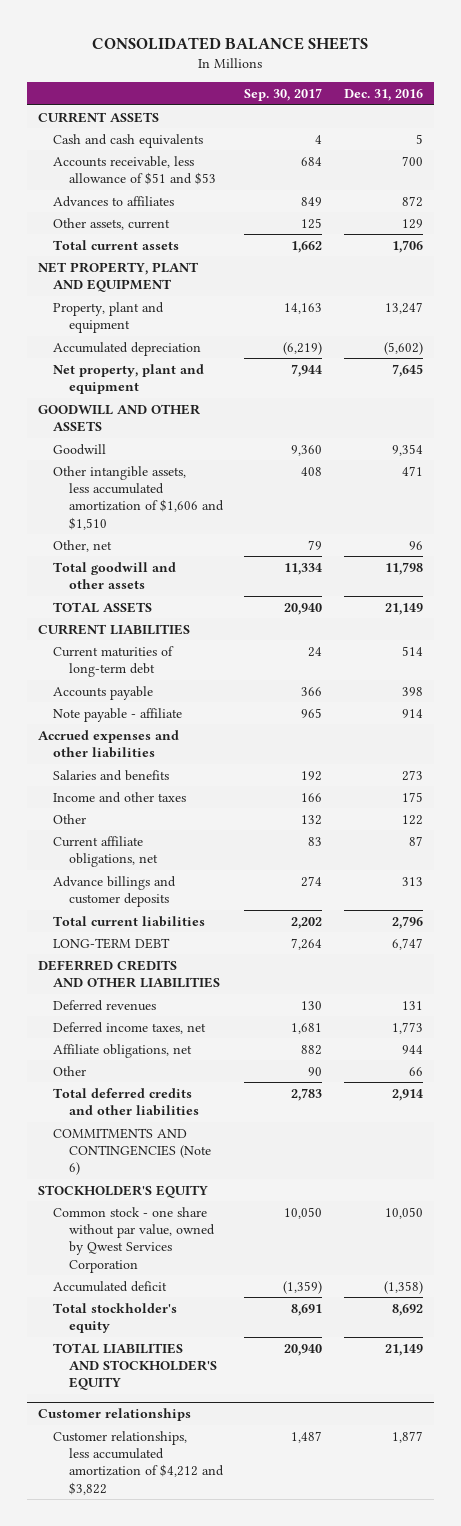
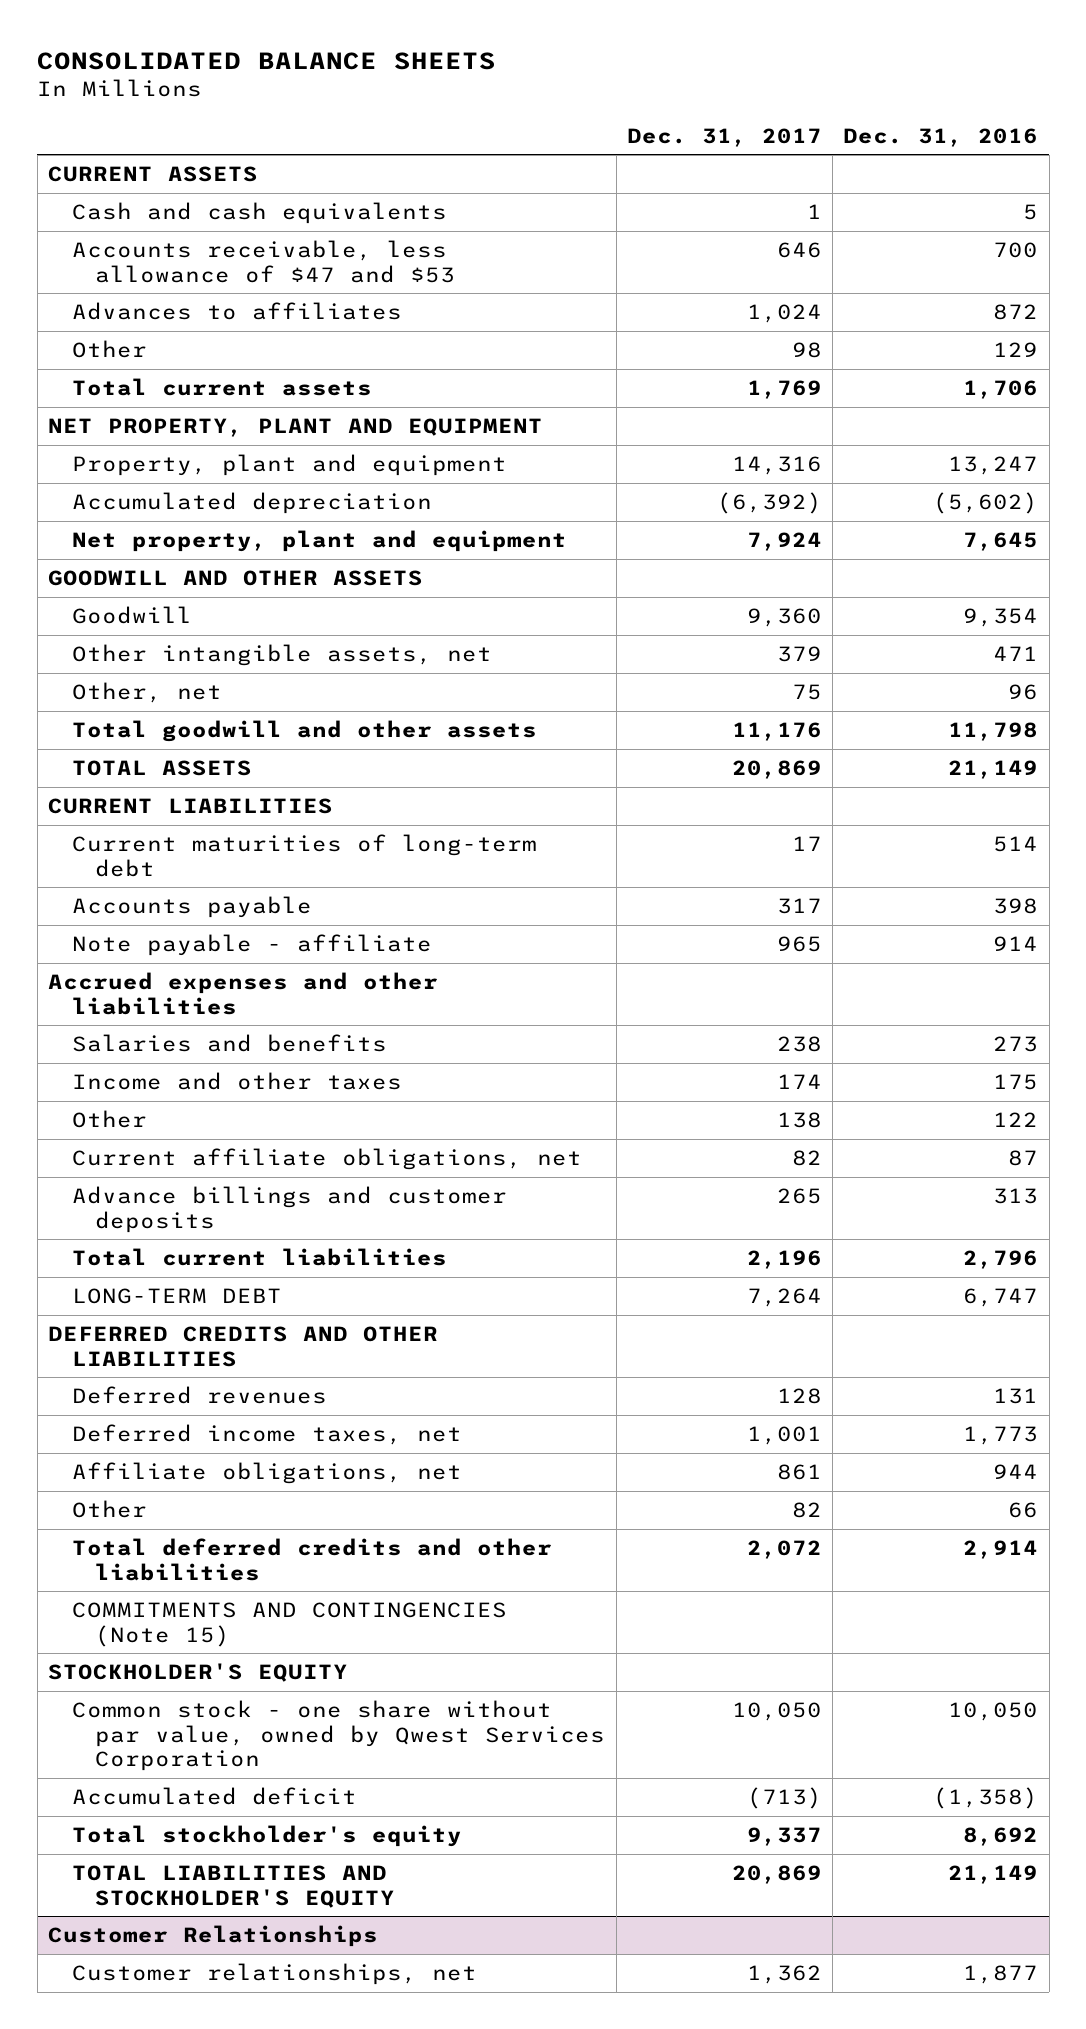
[244,88,323,102] Sep. 30, 2017 -> none
none -> [626,127,822,147] Dec. 31, 2017
[53,155,217,186] Accounts receivable, less allowance of $51 and $53 -> [71,239,456,283] Accounts receivable, less allowance of $47 and $53
[53,217,171,230] Other assets, current -> [71,339,147,358] Other
[53,465,225,530] Other intangible assets, less accumulated amortization of $1,606 and $1,510 -> [71,643,492,666] Other intangible assets, net
[53,1127,212,1176] COMMITMENTS AND CONTINGENCIES (Note 6) -> [71,1601,507,1647] COMMITMENTS AND CONTINGENCIES (Note 15)
[37,1408,191,1422] Customer relationships -> [47,1924,378,1947] Customer Relationships
[53,1430,225,1495] Customer relationships, less accumulated amortization of $4,212 and $3,822 -> [71,1962,477,1985] Customer relationships, net

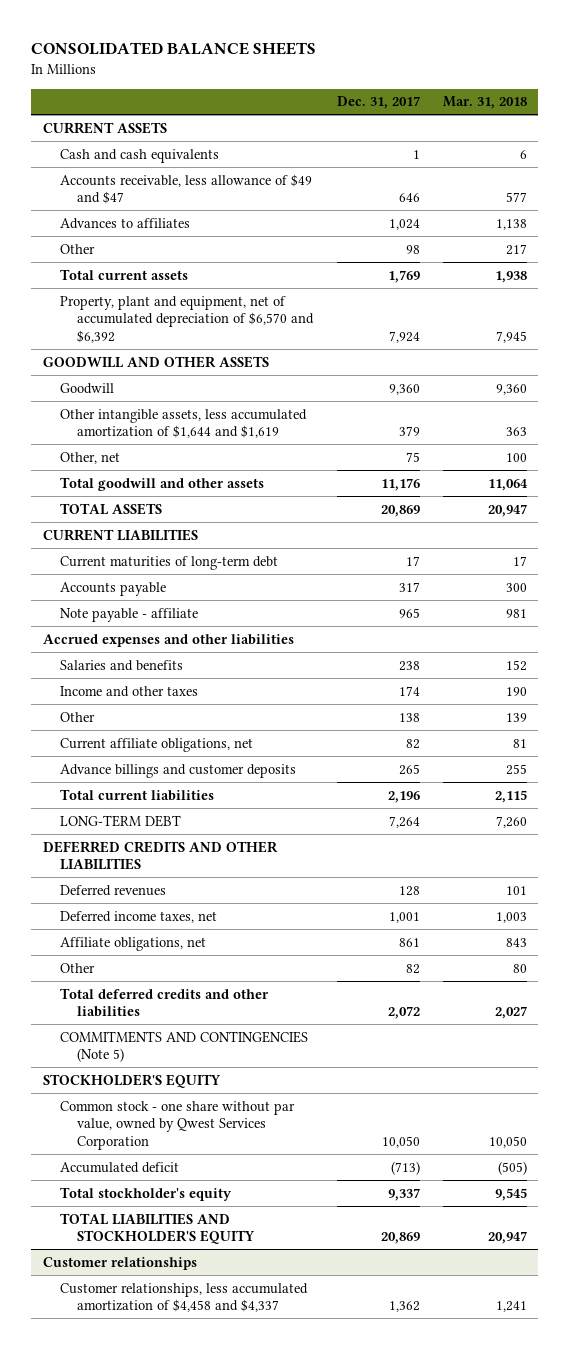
[843,127,1039,147] Dec. 31, 2016 -> none
none -> [442,96,527,110] Mar. 31, 2018
[71,239,456,283] Accounts receivable, less allowance of $47 and $53 -> [60,173,313,205] Accounts receivable, less allowance of $49 and $47
[47,417,543,437] NET PROPERTY, PLANT AND EQUIPMENT -> none
[71,453,507,476] Property, plant and equipment -> none
[71,491,432,514] Accumulated depreciation -> none
[71,529,567,552] Net property, plant and equipment -> [60,295,315,343] Property, plant and equipment, net of accumulated depreciation of $6,570 and $6,392
[71,643,492,666] Other intangible assets, net -> [60,408,308,439] Other intangible assets, less accumulated amortization of $1,644 and $1,619
[71,1601,507,1647] COMMITMENTS AND CONTINGENCIES (Note 15) -> [60,1030,309,1063] COMMITMENTS AND CONTINGENCIES (Note 5)
[47,1924,378,1947] Customer Relationships -> [42,1256,197,1270] Customer relationships
[71,1962,477,1985] Customer relationships, net -> [60,1282,309,1313] Customer relationships, less accumulated amortization of $4,458 and $4,337

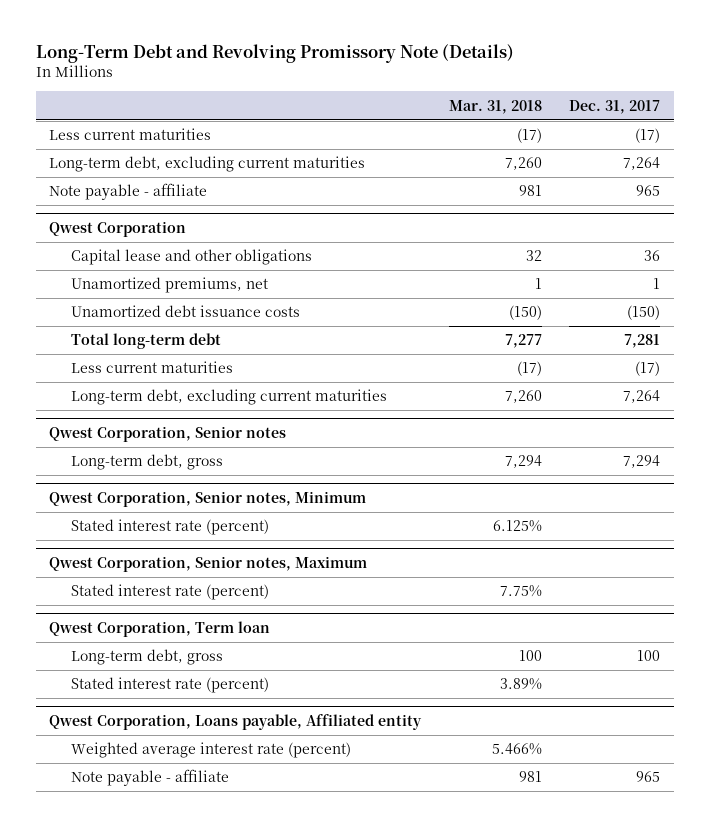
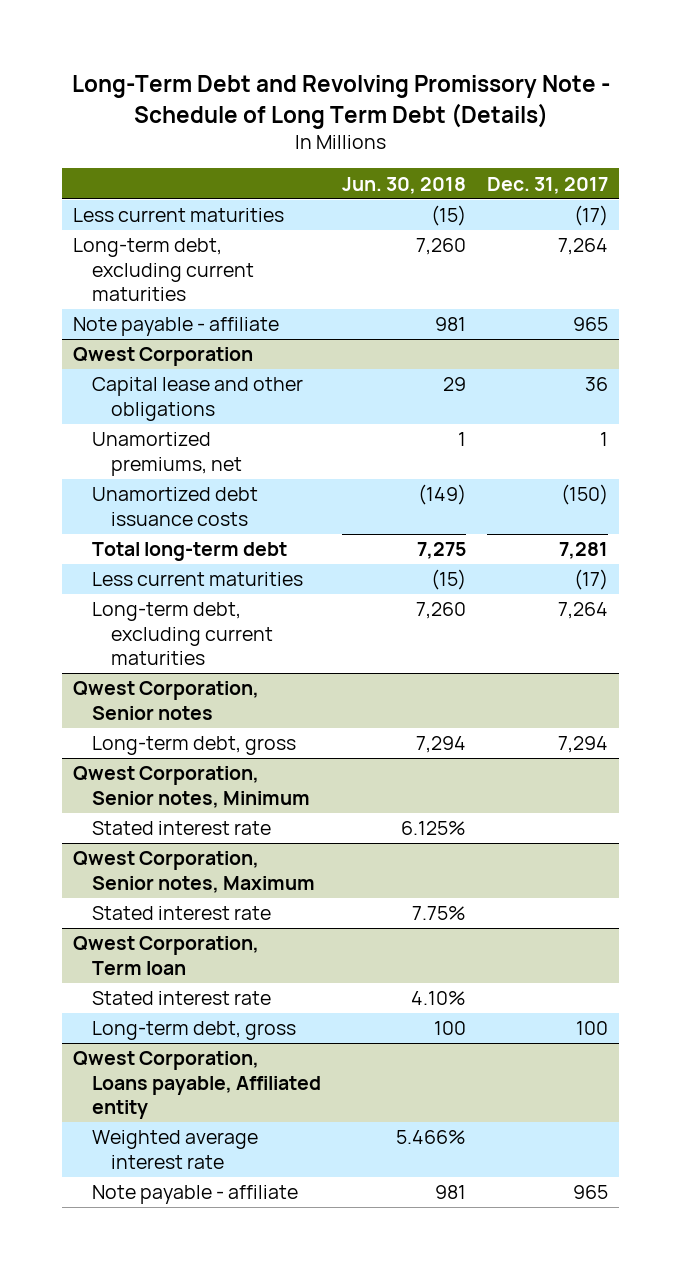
[35,43,514,63] Long-Term Debt and Revolving Promissory Note (Details) -> [71,75,610,129] Long-Term Debt and Revolving Promissory Note - Schedule of Long Term Debt (Details)
[448,99,542,114] Mar. 31, 2018 -> none
none -> [342,176,467,194] Jun. 30, 2018
[71,519,270,536] Stated interest rate (percent) -> [91,821,271,836] Stated interest rate
[71,584,270,601] Stated interest rate (percent) -> [91,906,271,921] Stated interest rate
none -> [91,991,271,1006] Stated interest rate
[71,677,270,694] Stated interest rate (percent) -> none
[71,742,352,759] Weighted average interest rate (percent) -> [91,1130,258,1169] Weighted average interest rate

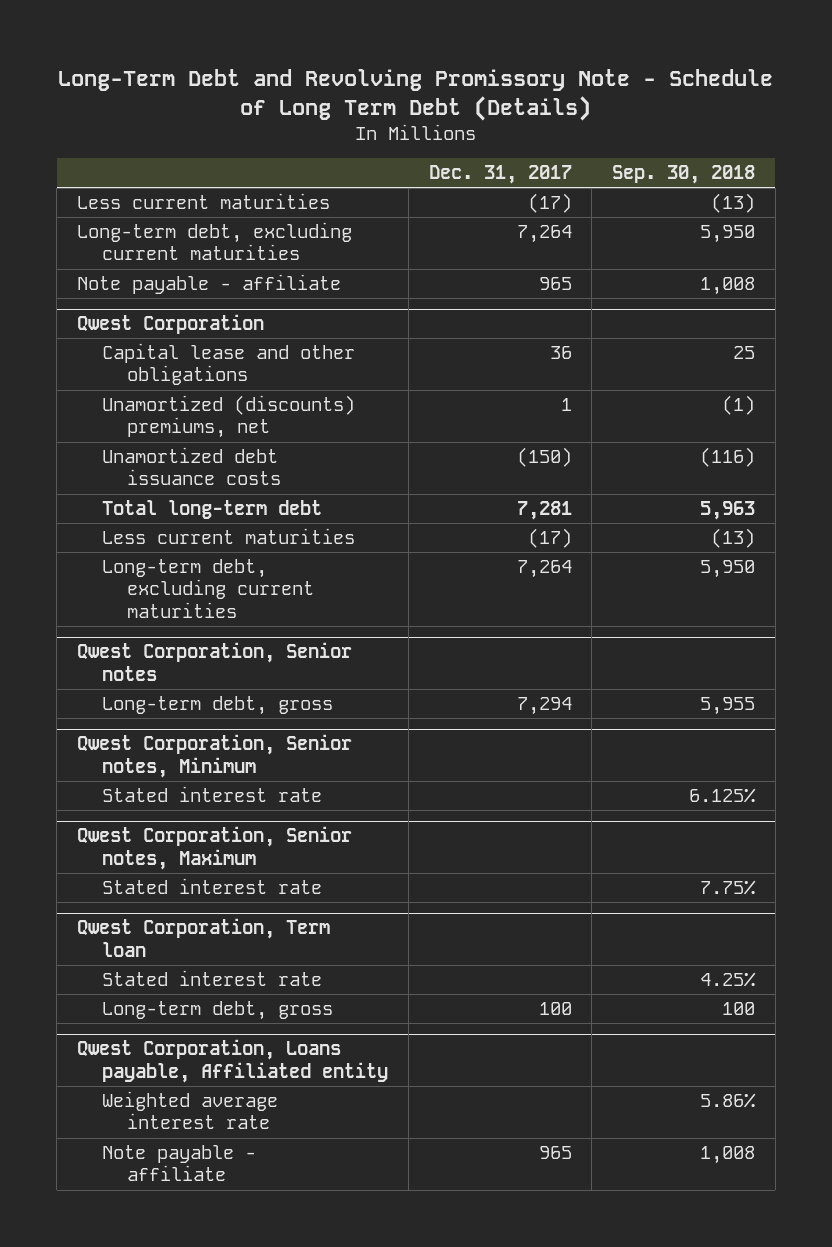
[342,176,467,194] Jun. 30, 2018 -> none
none -> [611,165,755,185] Sep. 30, 2018
[91,432,242,476] Unamortized premiums, net -> [102,395,356,439] Unamortized (discounts) premiums, net

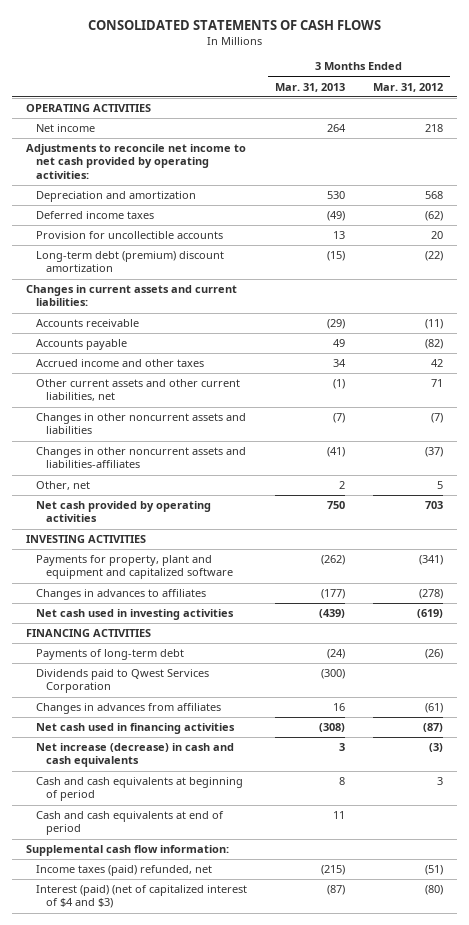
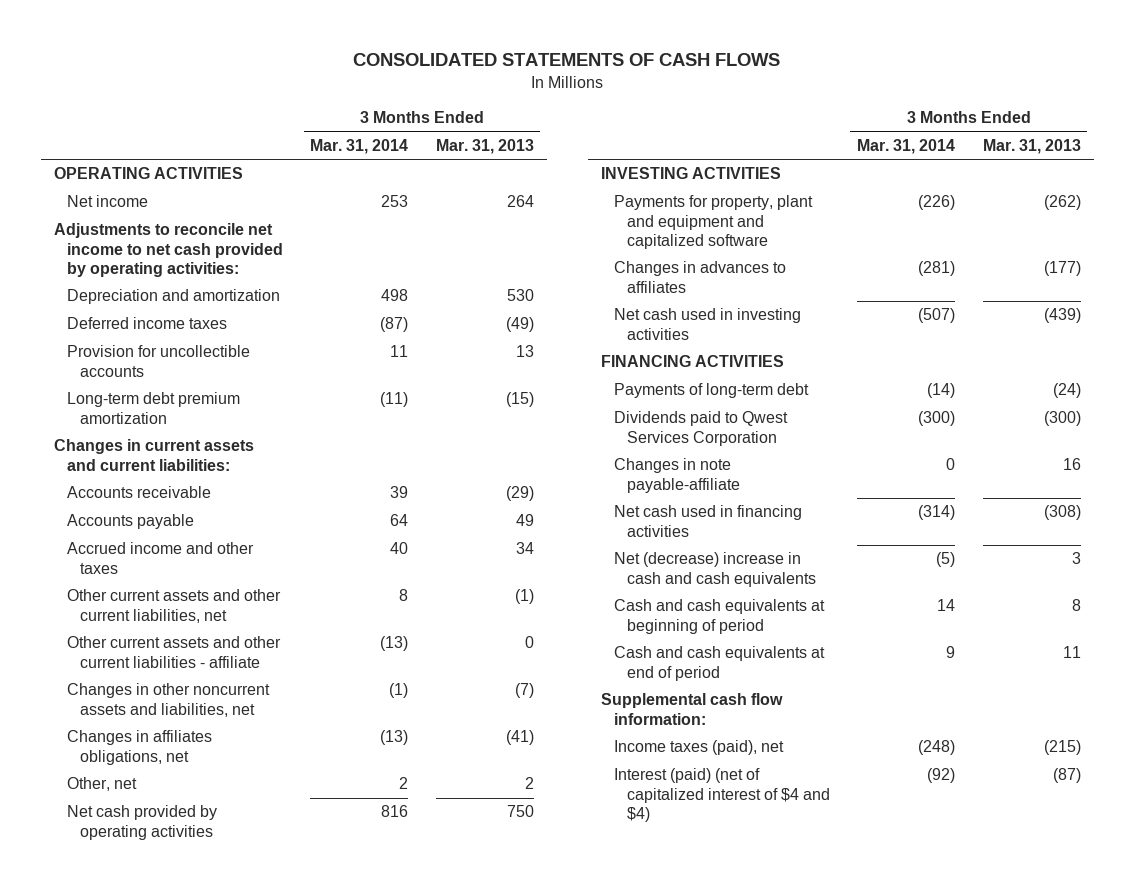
[372,82,443,92] Mar. 31, 2012 -> none
none -> [310,139,409,155] Mar. 31, 2014
[36,251,225,273] Long-term debt (premium) discount amortization -> [67,392,241,424] Long-term debt premium amortization
[36,447,247,469] Changes in other noncurrent assets and liabilities-affiliates -> none
none -> [67,636,282,668] Other current assets and other current liabilities - affiliate
[36,413,247,435] Changes in other noncurrent assets and liabilities -> [67,683,271,717] Changes in other noncurrent assets and liabilities, net
none -> [67,730,213,765] Changes in affiliates obligations, net
[36,703,222,715] Changes in advances from affiliates -> none
none -> [614,458,740,493] Changes in note payable-affiliate
[36,743,235,768] Net increase (decrease) in cash and cash equivalents -> [614,552,816,587] Net (decrease) increase in cash and cash equivalents
[36,865,213,877] Income taxes (paid) refunded, net -> [614,740,785,756] Income taxes (paid), net
[36,885,248,909] Interest (paid) (net of capitalized interest of $4 and $3) -> [614,768,830,822] Interest (paid) (net of capitalized interest of $4 and $4)

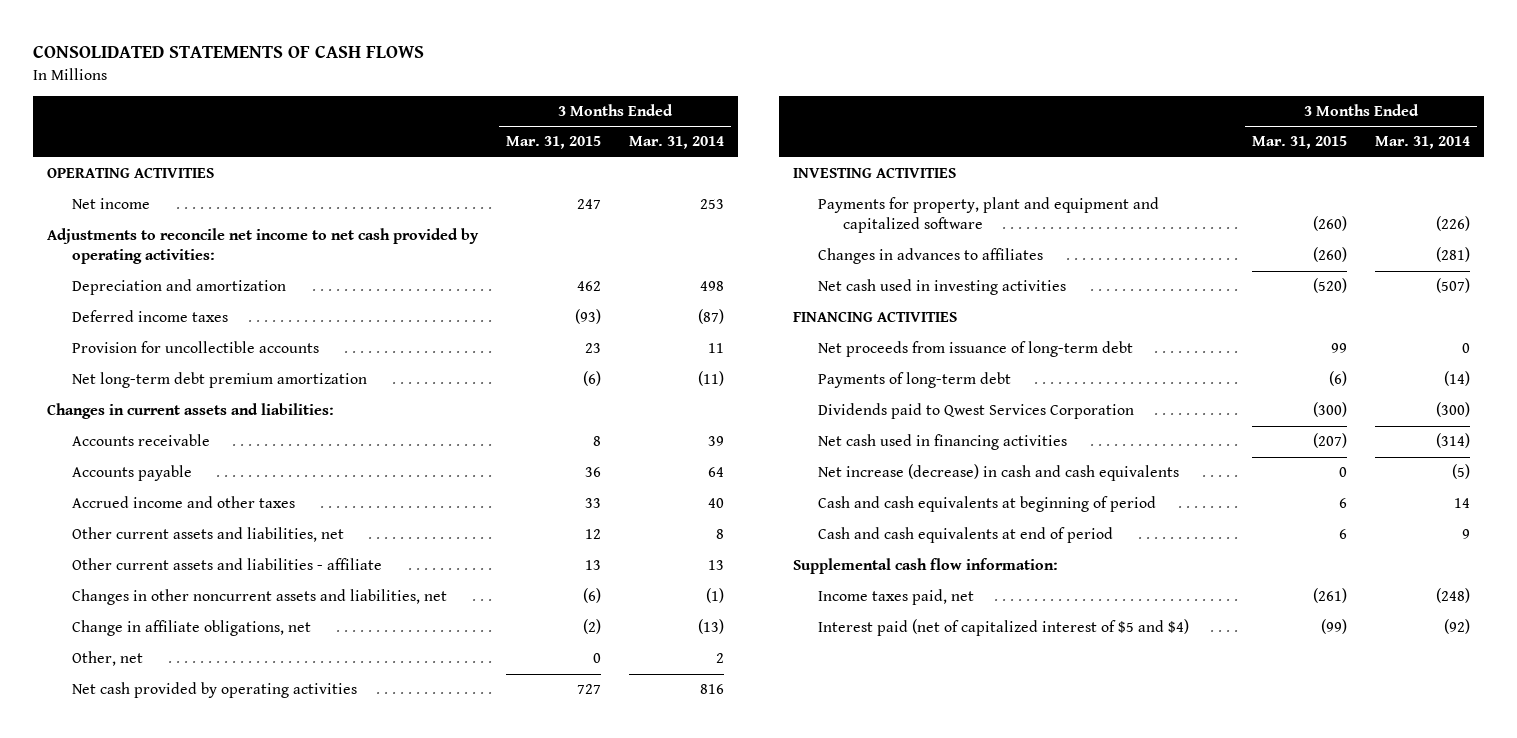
[435,139,534,155] Mar. 31, 2013 -> none
none -> [506,136,602,150] Mar. 31, 2015
[67,392,241,424] Long-term debt premium amortization -> [72,372,368,389] Net long-term debt premium amortization
[54,439,255,471] Changes in current assets and current liabilities: -> [46,403,334,420] Changes in current assets and liabilities:
[67,589,282,623] Other current assets and other current liabilities, net -> [72,527,345,543] Other current assets and liabilities, net
[67,636,282,668] Other current assets and other current liabilities - affiliate -> [72,558,383,571] Other current assets and liabilities - affiliate
[380,636,409,652] (13) -> [708,560,725,571] 13
[67,730,213,765] Changes in affiliates obligations, net -> none
none -> [72,620,312,637] Change in affiliate obligations, net
none -> [817,341,1133,358] Net proceeds from issuance of long-term debt
[614,458,740,493] Changes in note payable-affiliate -> none
[614,552,816,587] Net (decrease) increase in cash and cash equivalents -> [817,464,1179,482] Net increase (decrease) in cash and cash equivalents
[614,740,785,756] Income taxes (paid), net -> [817,589,974,606] Income taxes paid, net
[614,768,830,822] Interest (paid) (net of capitalized interest of $4 and $4) -> [817,619,1189,637] Interest paid (net of capitalized interest of $5 and $4)

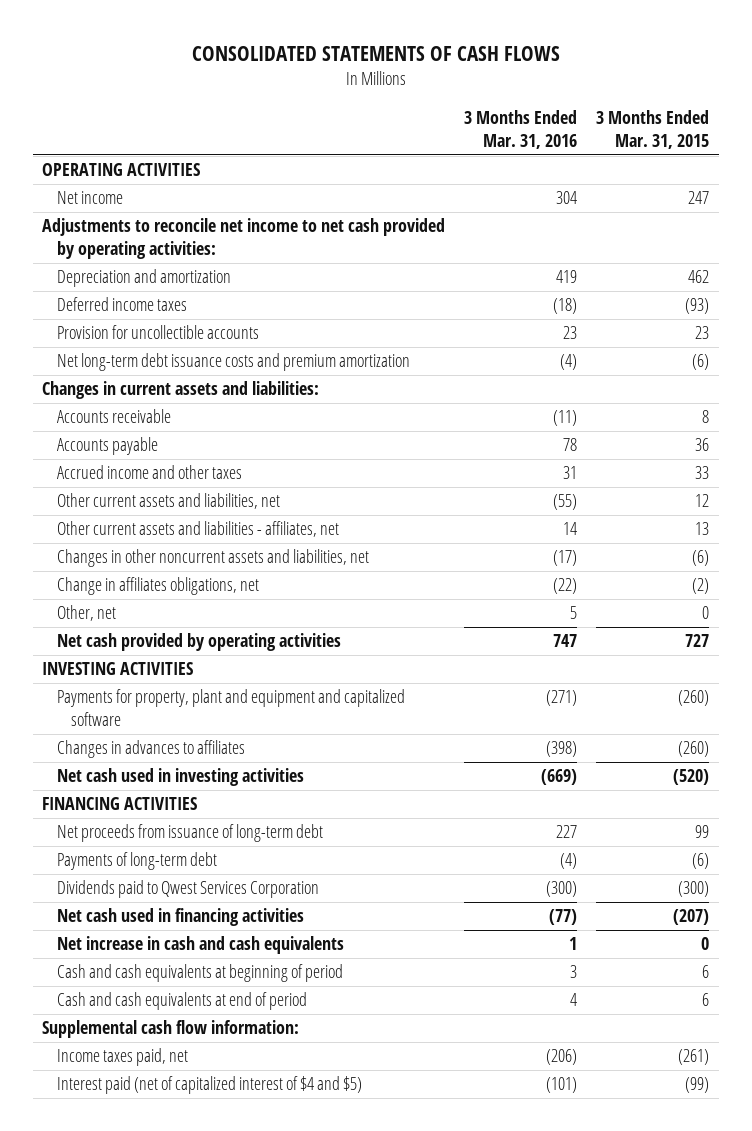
[629,136,725,150] Mar. 31, 2014 -> none
none -> [464,109,578,149] 3 Months Ended Mar. 31, 2016
[72,372,368,389] Net long-term debt premium amortization -> [56,353,410,372] Net long-term debt issuance costs and premium amortization
[72,558,383,571] Other current assets and liabilities - affiliate -> [56,521,339,538] Other current assets and liabilities - affiliates, net
[72,620,312,637] Change in affiliate obligations, net -> [56,577,259,596] Change in affiliates obligations, net
[817,464,1179,482] Net increase (decrease) in cash and cash equivalents -> [56,936,344,955] Net increase in cash and cash equivalents
[817,619,1189,637] Interest paid (net of capitalized interest of $5 and $4) -> [56,1076,362,1095] Interest paid (net of capitalized interest of $4 and $5)

